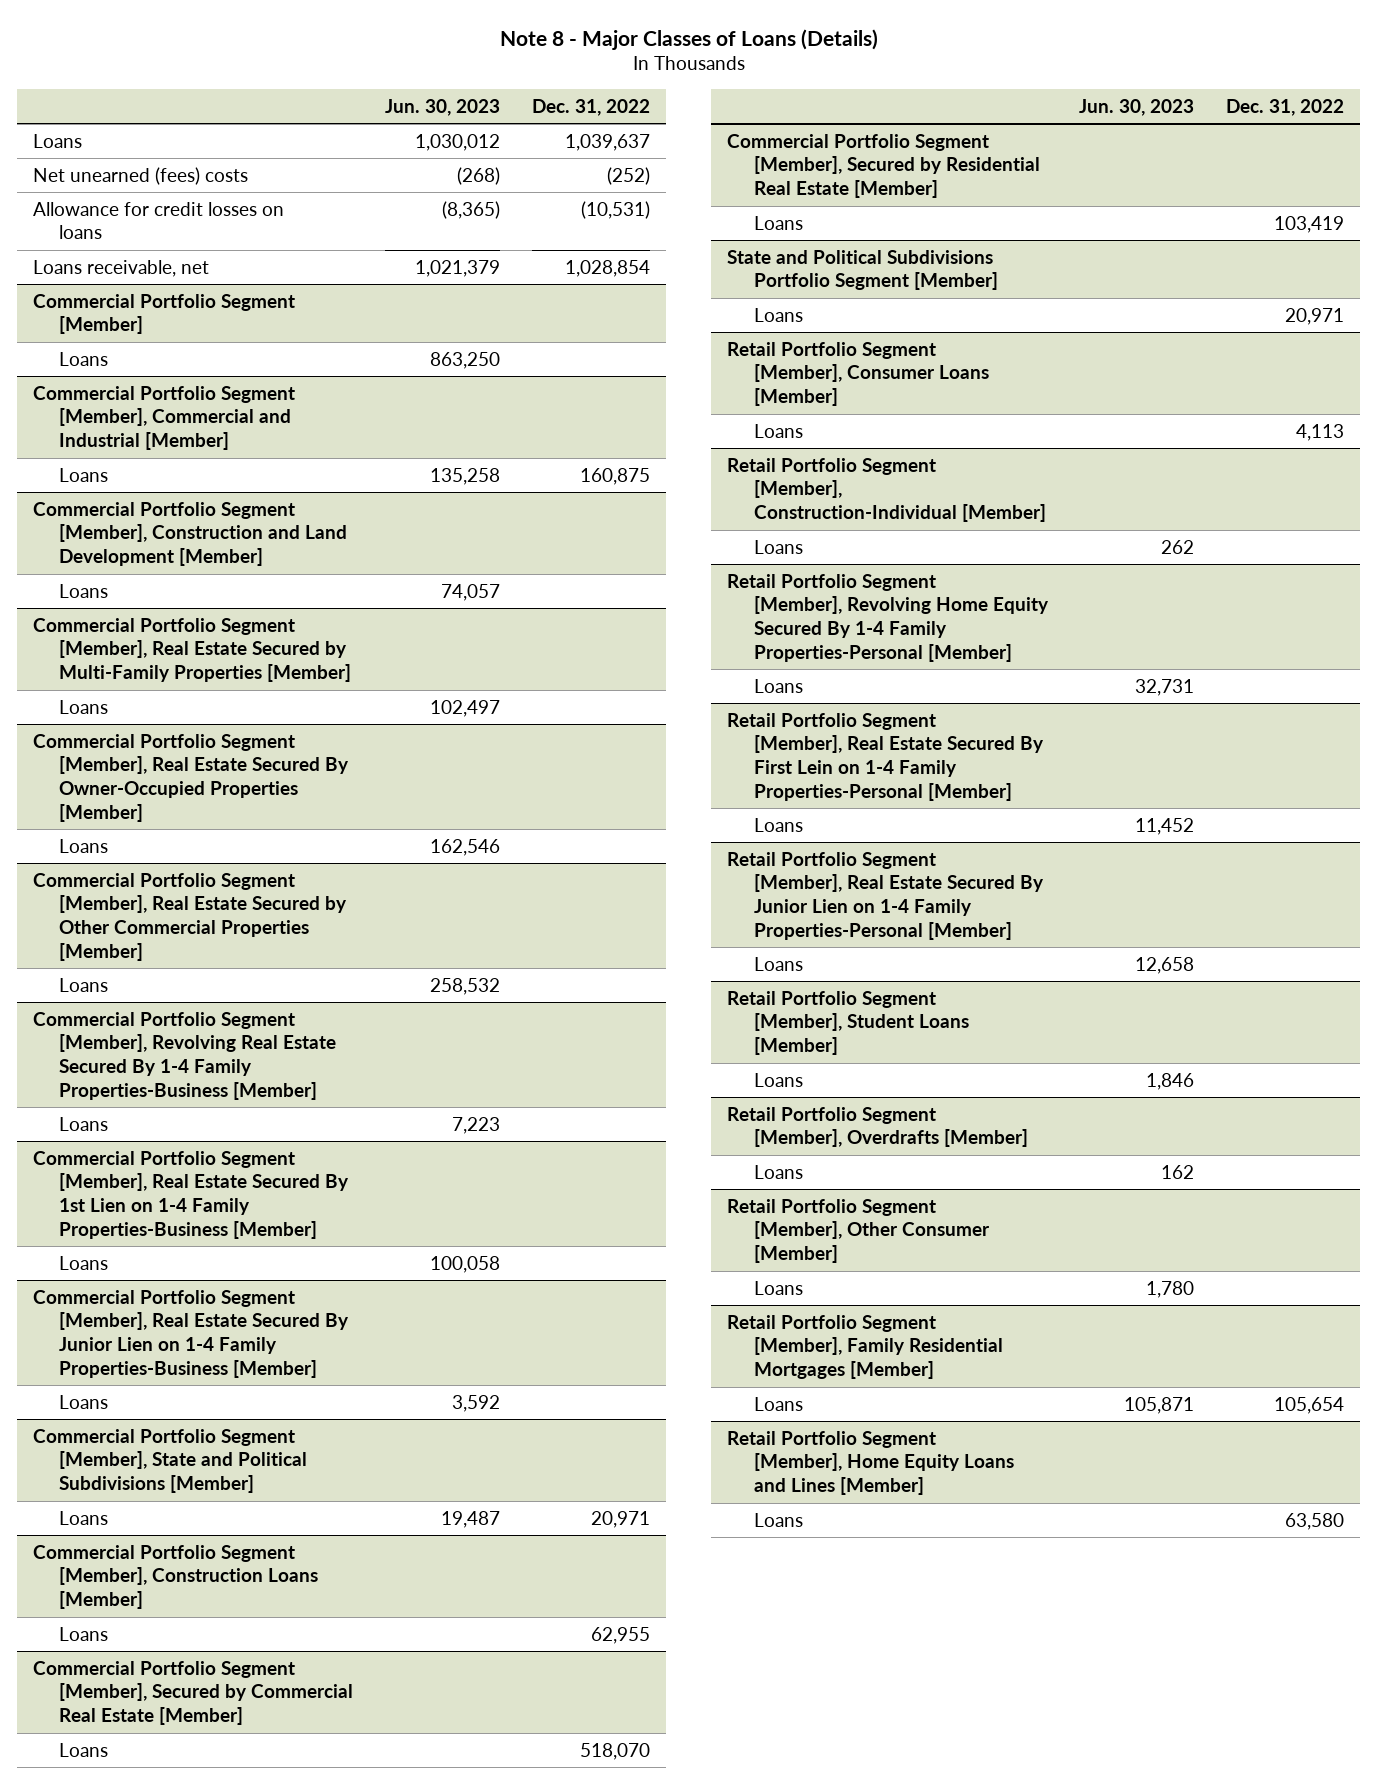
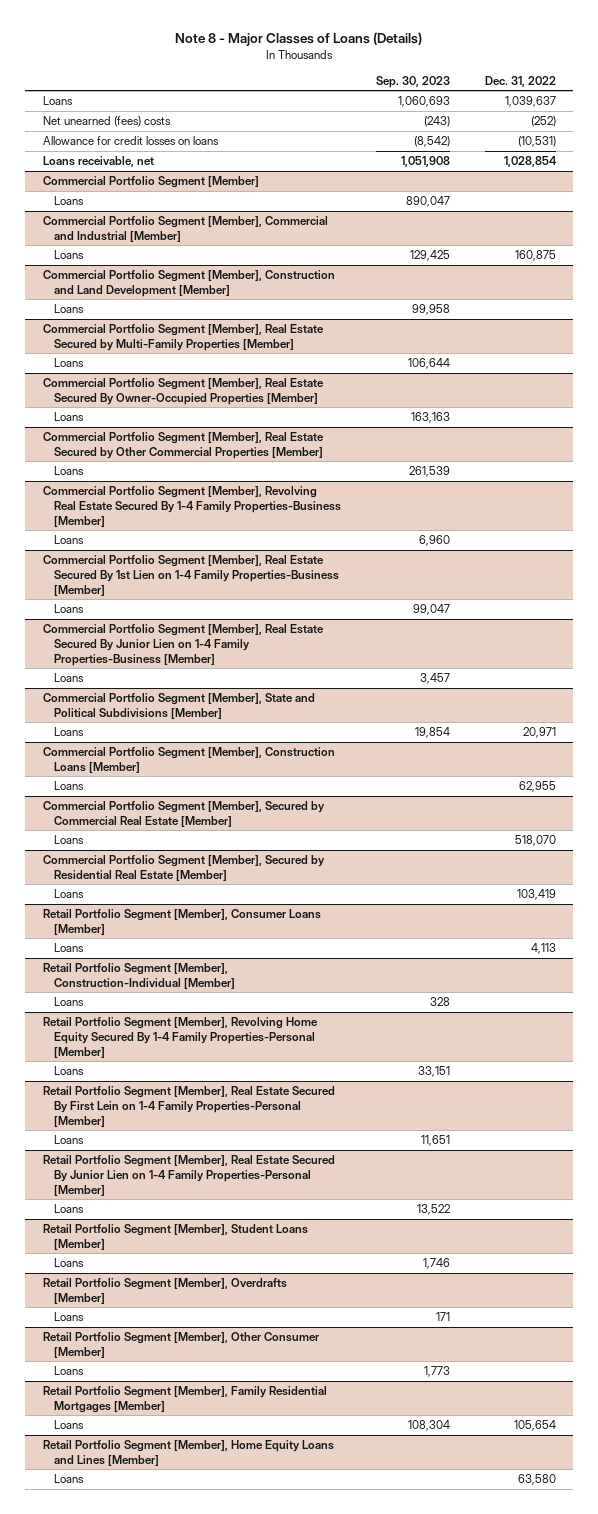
[385,98,501,116] Jun. 30, 2023 -> none
none -> [375,75,450,88] Sep. 30, 2023
[727,249,998,291] State and Political Subdivisions Portfolio Segment [Member] -> none
[753,307,803,322] Loans -> none

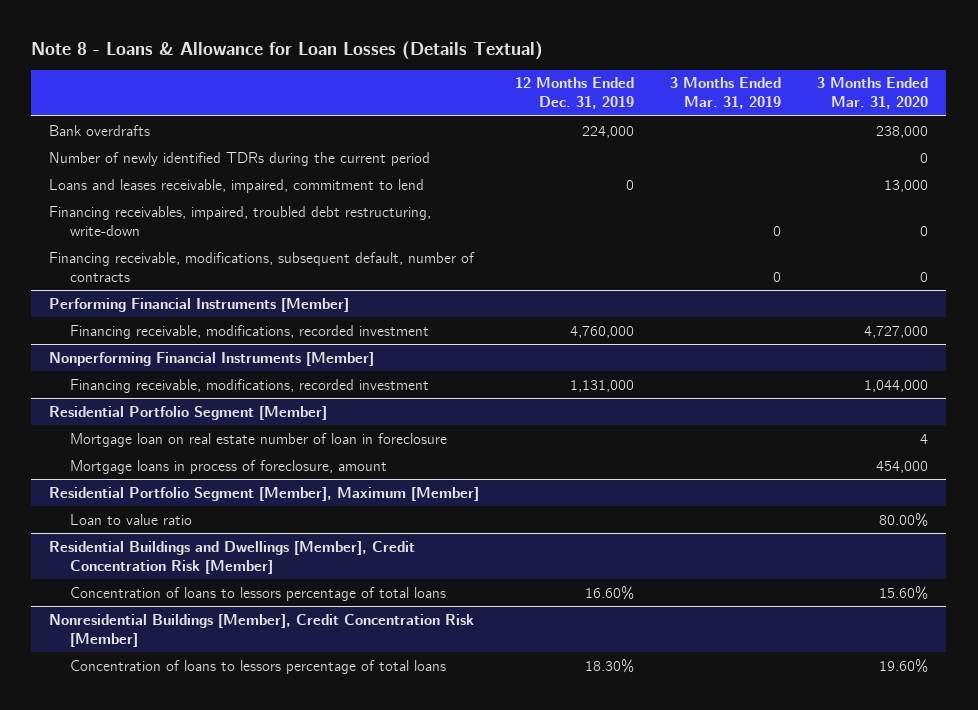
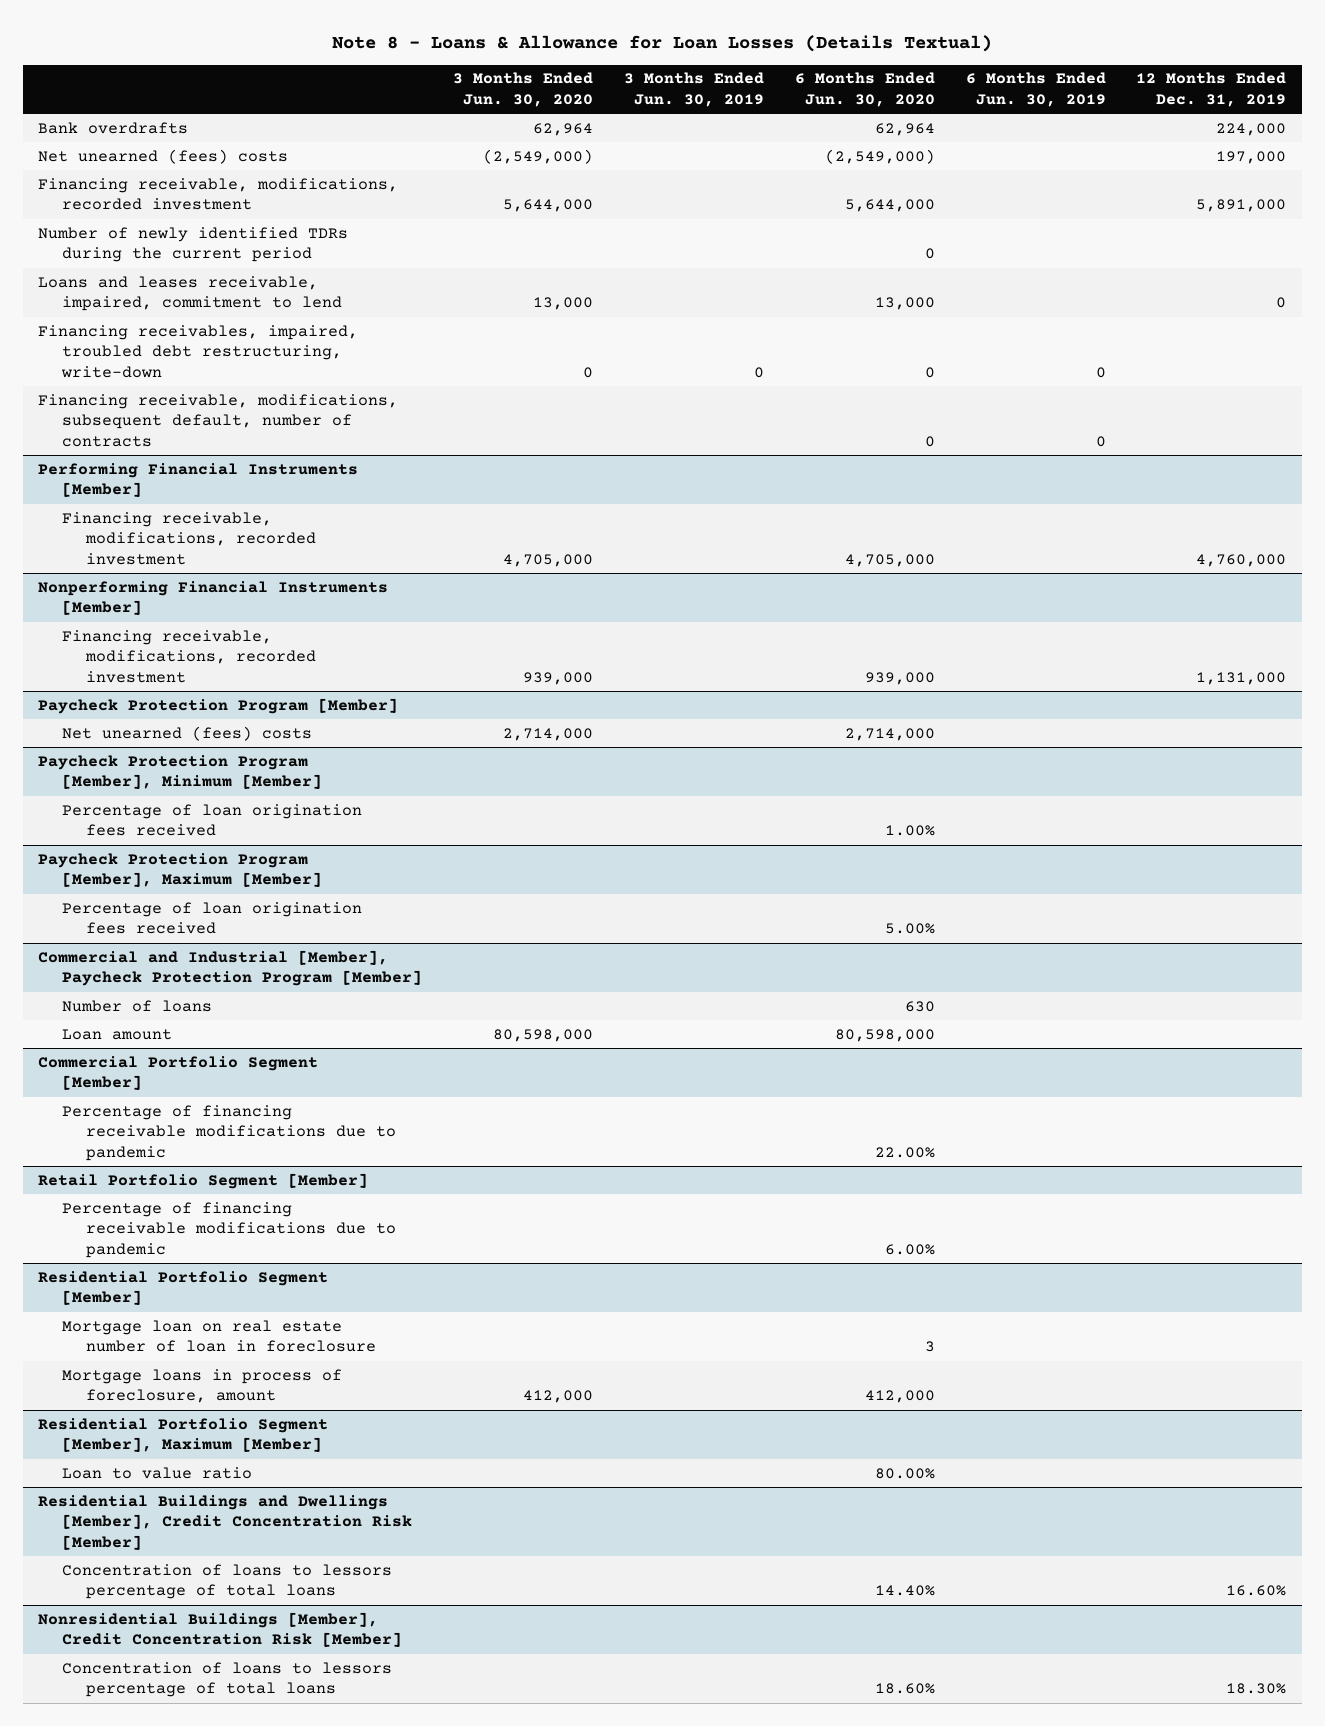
[670,77,782,110] 3 Months Ended Mar. 31, 2019 -> none
[817,77,929,110] 3 Months Ended Mar. 31, 2020 -> none
none -> [452,72,593,107] 3 Months Ended Jun. 30, 2020
none -> [623,72,764,107] 3 Months Ended Jun. 30, 2019
none -> [794,72,935,107] 6 Months Ended Jun. 30, 2020
none -> [965,72,1106,107] 6 Months Ended Jun. 30, 2019
none -> [38,148,289,164] Net unearned (fees) costs
none -> [38,177,399,211] Financing receivable, modifications, recorded investment
none -> [38,697,399,714] Paycheck Protection Program [Member]
none -> [61,725,312,741] Net unearned (fees) costs
none -> [38,754,322,790] Paycheck Protection Program [Member], Minimum [Member]
none -> [61,803,362,837] Percentage of loan origination fees received
none -> [38,852,322,888] Paycheck Protection Program [Member], Maximum [Member]
none -> [61,901,362,935] Percentage of loan origination fees received
none -> [38,949,422,987] Commercial and Industrial [Member], Paycheck Protection Program [Member]
none -> [61,999,212,1012] Number of loans
none -> [61,1028,172,1040] Loan amount
none -> [38,1055,319,1091] Commercial Portfolio Segment [Member]
none -> [61,1104,396,1162] Percentage of financing receivable modifications due to pandemic
none -> [38,1172,369,1189] Retail Portfolio Segment [Member]
none -> [61,1201,396,1259] Percentage of financing receivable modifications due to pandemic

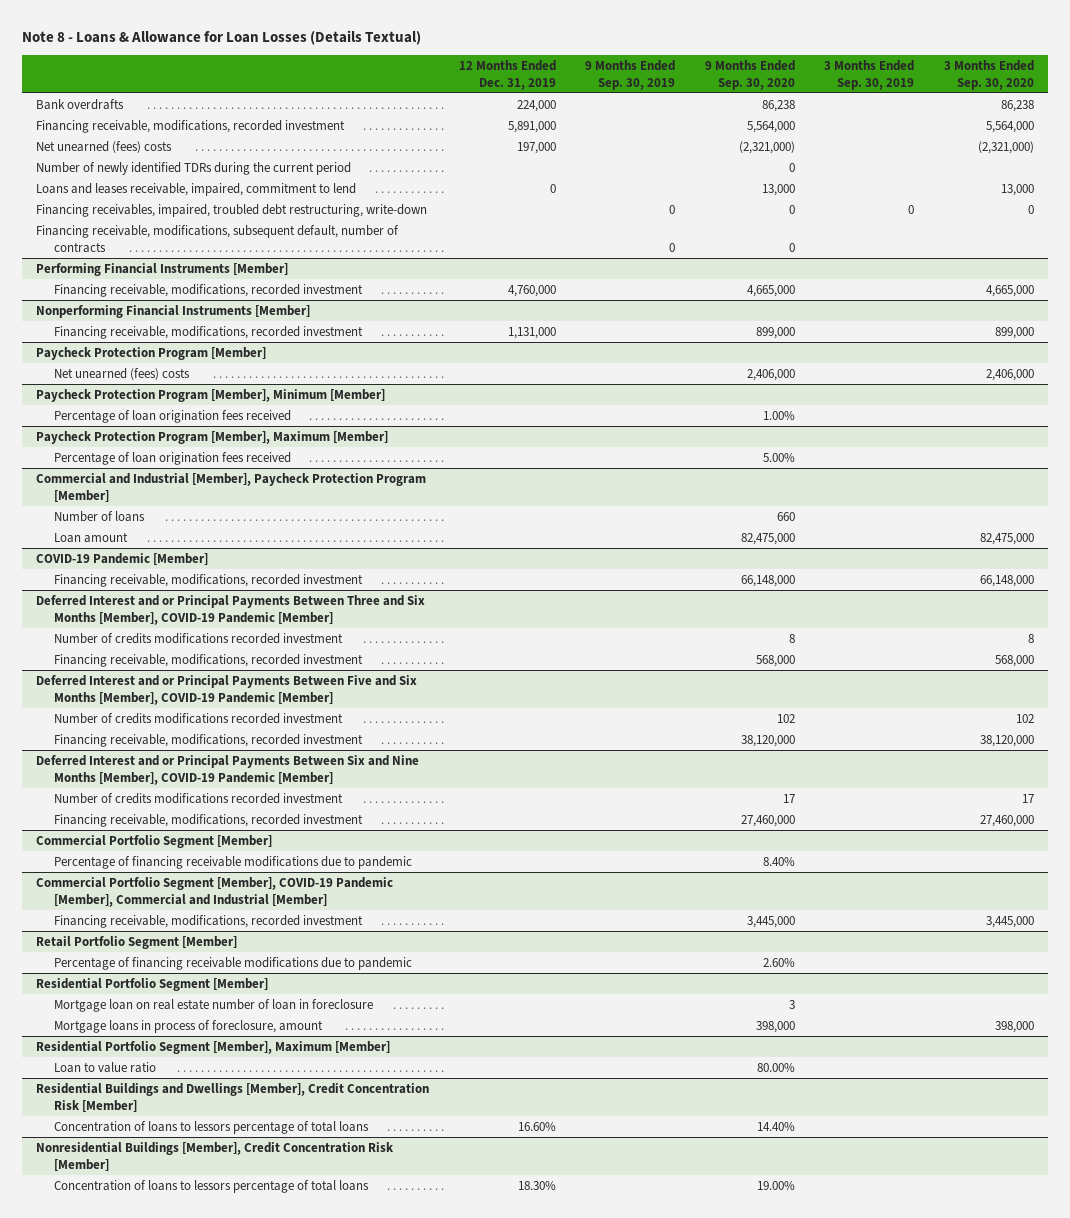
[452,72,593,107] 3 Months Ended Jun. 30, 2020 -> none
[623,72,764,107] 3 Months Ended Jun. 30, 2019 -> none
[794,72,935,107] 6 Months Ended Jun. 30, 2020 -> none
[965,72,1106,107] 6 Months Ended Jun. 30, 2019 -> none
none -> [585,59,676,90] 9 Months Ended Sep. 30, 2019
none -> [704,59,795,90] 9 Months Ended Sep. 30, 2020
none -> [824,59,915,90] 3 Months Ended Sep. 30, 2019
none -> [943,59,1034,90] 3 Months Ended Sep. 30, 2020
[38,148,289,164] Net unearned (fees) costs -> [36,140,173,153] Net unearned (fees) costs
none -> [36,552,209,565] COVID-19 Pandemic [Member]
none -> [54,573,364,587] Financing receivable, modifications, recorded investment
none -> [36,594,426,625] Deferred Interest and or Principal Payments Between Three and Six Months [Member], COVID-19 Pandemic [Member]
none -> [54,632,344,644] Number of credits modifications recorded investment
none -> [54,653,364,667] Financing receivable, modifications, recorded investment
none -> [36,674,418,705] Deferred Interest and or Principal Payments Between Five and Six Months [Member], COVID-19 Pandemic [Member]
none -> [54,712,344,724] Number of credits modifications recorded investment
none -> [54,733,364,747] Financing receivable, modifications, recorded investment
none -> [36,754,420,785] Deferred Interest and or Principal Payments Between Six and Nine Months [Member], COVID-19 Pandemic [Member]
none -> [54,792,344,804] Number of credits modifications recorded investment
none -> [54,813,364,827] Financing receivable, modifications, recorded investment
none -> [36,876,394,907] Commercial Portfolio Segment [Member], COVID-19 Pandemic [Member], Commercial and Industrial [Member]
none -> [54,914,364,928] Financing receivable, modifications, recorded investment

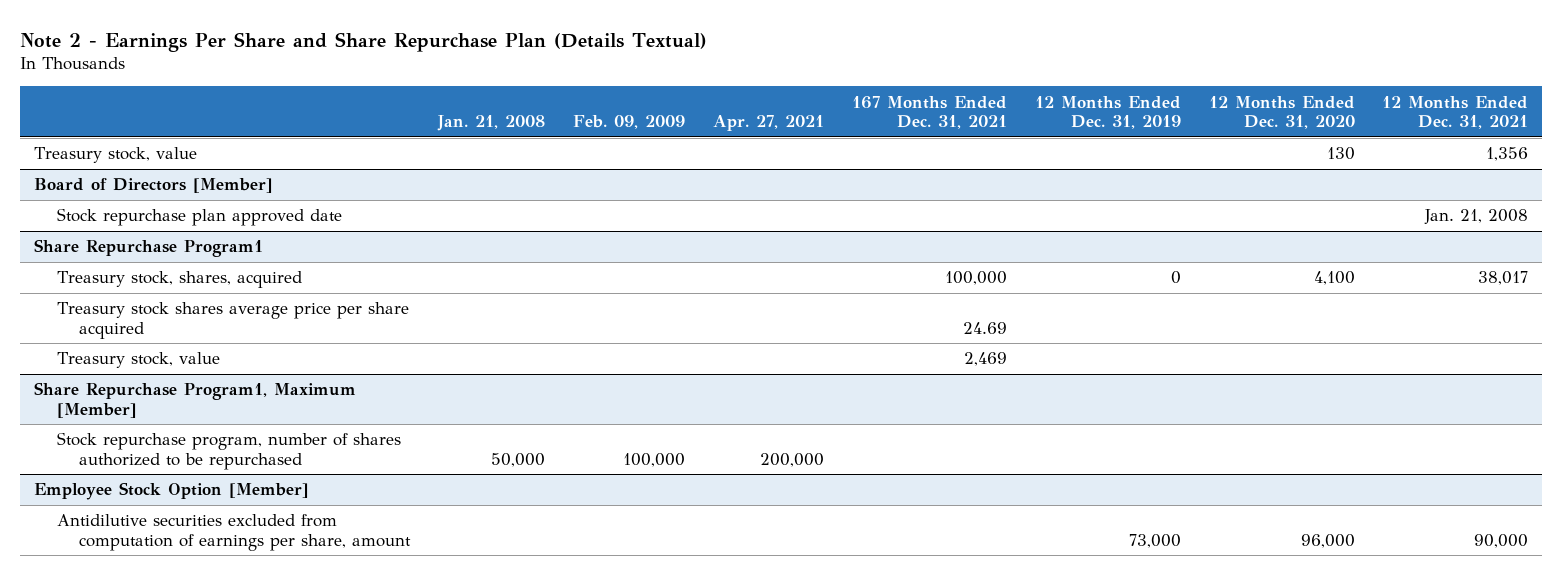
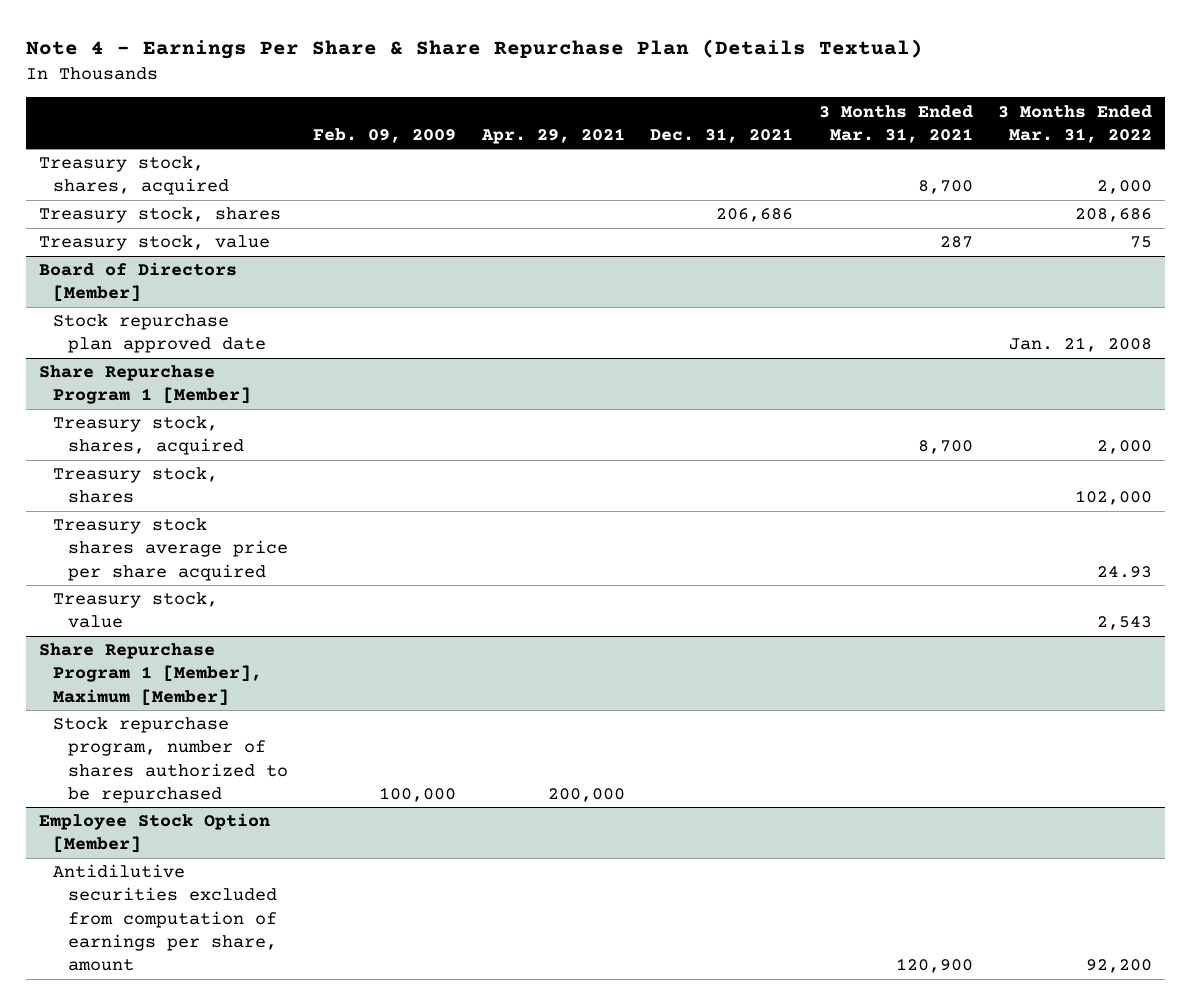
[20,31,708,52] Note 2 - Earnings Per Share and Share Repurchase Plan (Details Textual) -> [25,39,923,60] Note 4 - Earnings Per Share & Share Repurchase Plan (Details Textual)
[437,115,546,132] Jan. 21, 2008 -> none
[712,115,824,132] Apr. 27, 2021 -> none
[851,95,1007,130] 167 Months Ended Dec. 31, 2021 -> none
[1034,95,1181,130] 12 Months Ended Dec. 31, 2019 -> none
[1208,95,1355,130] 12 Months Ended Dec. 31, 2020 -> none
[1382,95,1529,130] 12 Months Ended Dec. 31, 2021 -> none
none -> [480,127,625,144] Apr. 29, 2021
none -> [650,127,794,143] Dec. 31, 2021
none -> [818,104,973,143] 3 Months Ended Mar. 31, 2021
none -> [998,104,1153,143] 3 Months Ended Mar. 31, 2022
none -> [38,156,230,196] Treasury stock, shares, acquired
none -> [38,207,281,224] Treasury stock, shares
[34,239,264,258] Share Repurchase Program1 -> [38,365,252,405] Share Repurchase Program 1 [Member]
none -> [53,467,219,504] Treasury stock, shares
[34,382,357,418] Share Repurchase Program1, Maximum [Member] -> [38,643,263,706] Share Repurchase Program 1 [Member], Maximum [Member]

